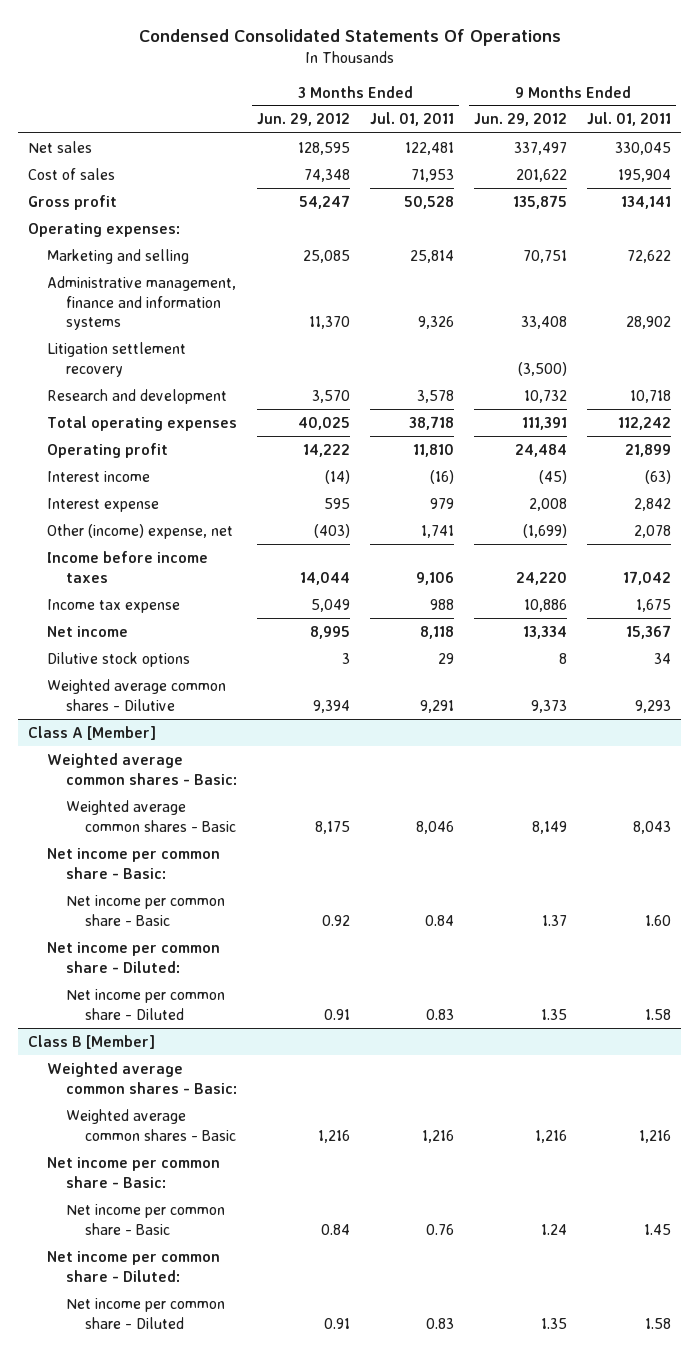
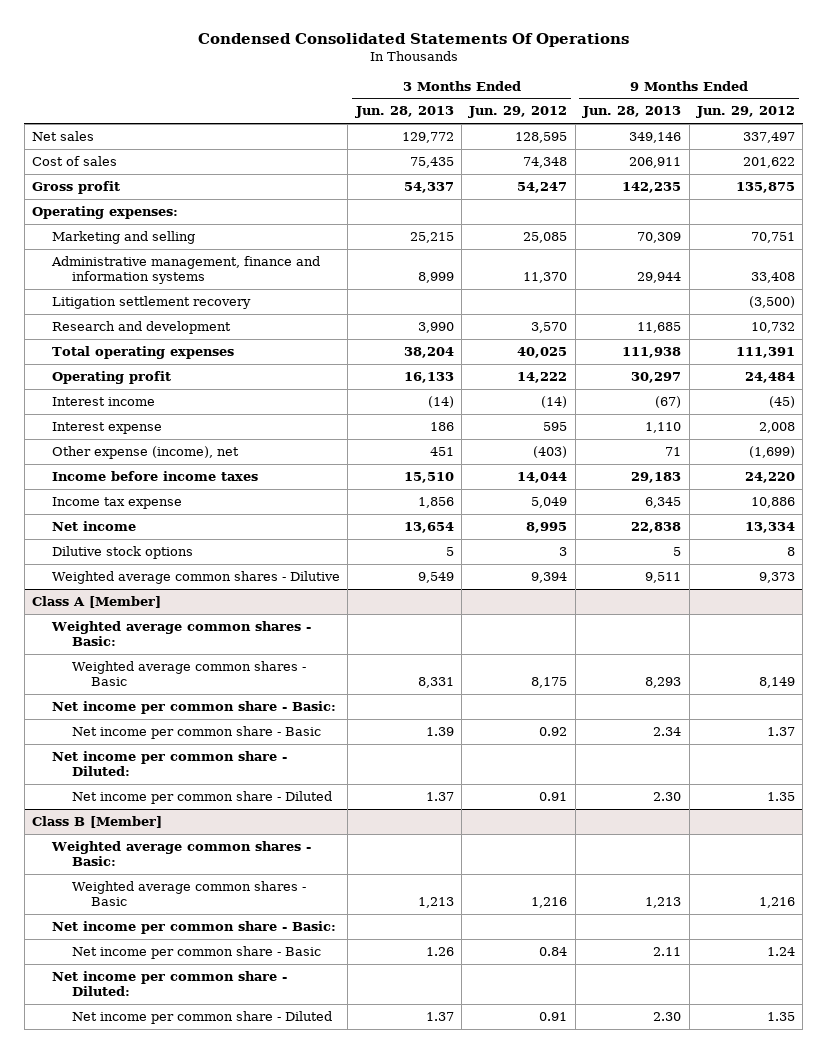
[370,112,455,127] Jul. 01, 2011 -> none
[587,112,672,127] Jul. 01, 2011 -> none
none -> [354,106,454,119] Jun. 28, 2013
none -> [582,106,682,119] Jun. 28, 2013
[46,523,233,539] Other (income) expense, net -> [51,446,239,460] Other expense (income), net

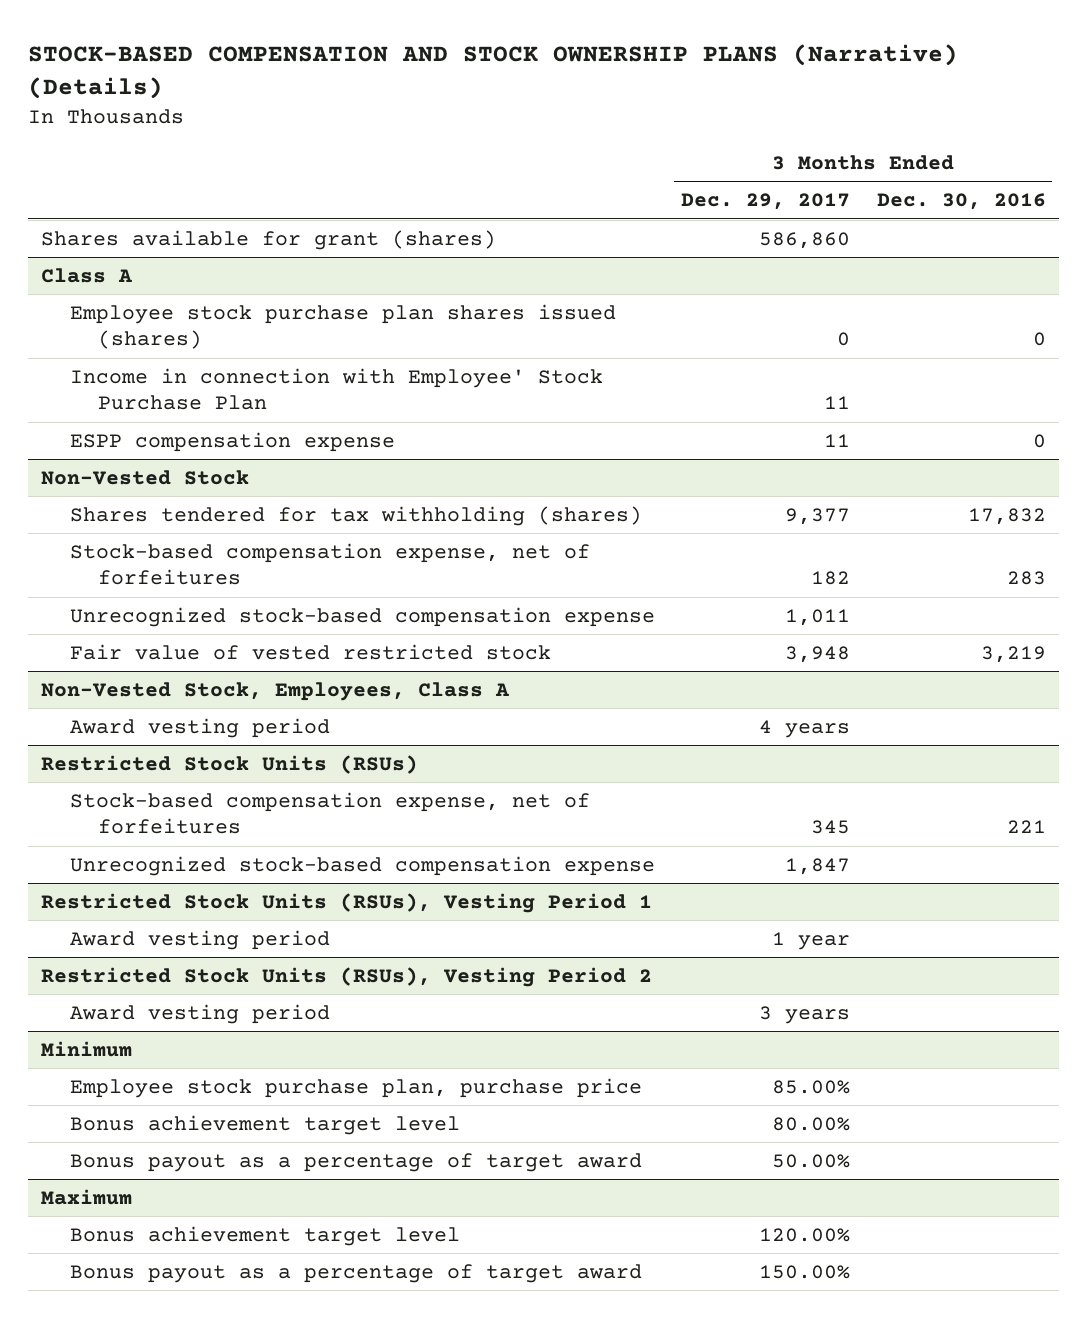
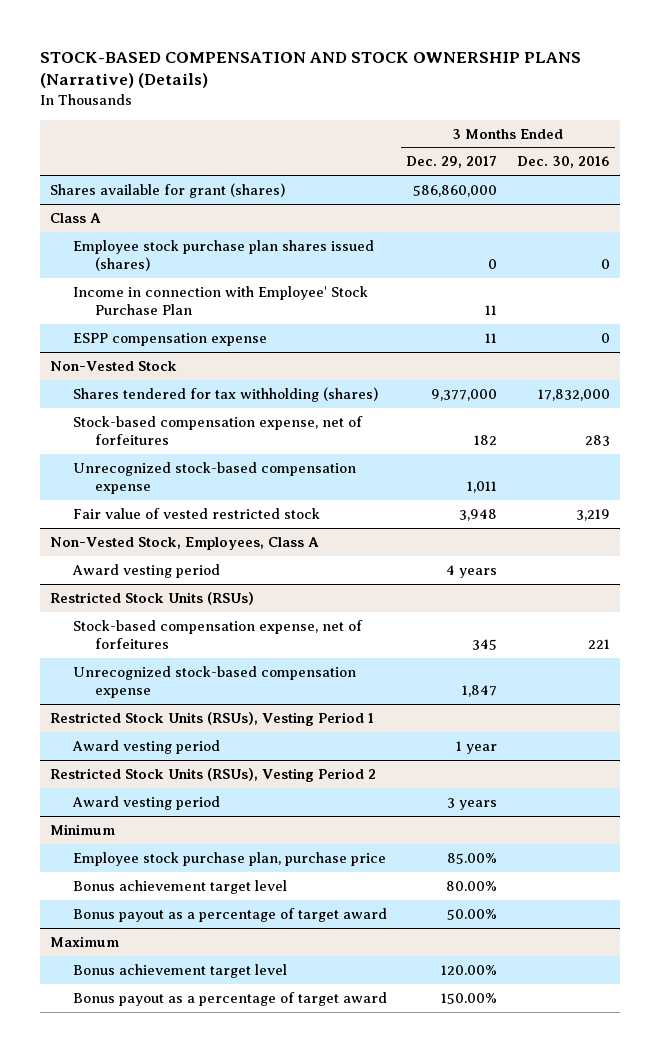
[759,231,851,249] 586,860 -> [413,184,498,197] 586,860,000
[785,507,851,525] 9,377 -> [431,388,498,401] 9,377,000
[967,507,1046,525] 17,832 -> [538,388,611,401] 17,832,000

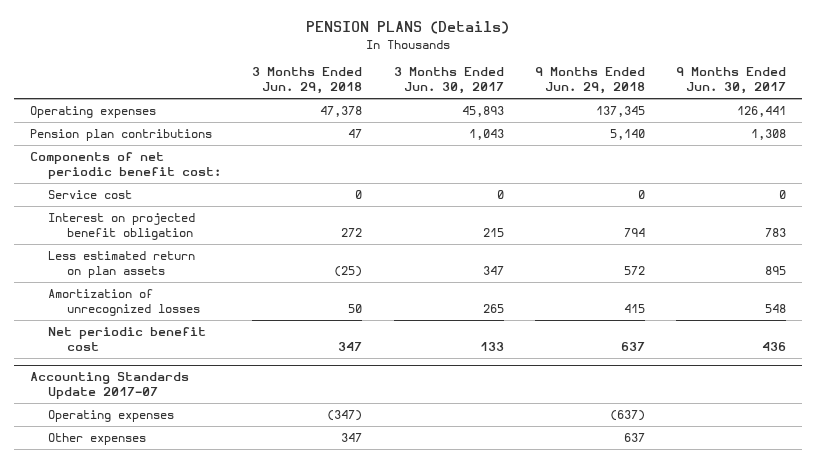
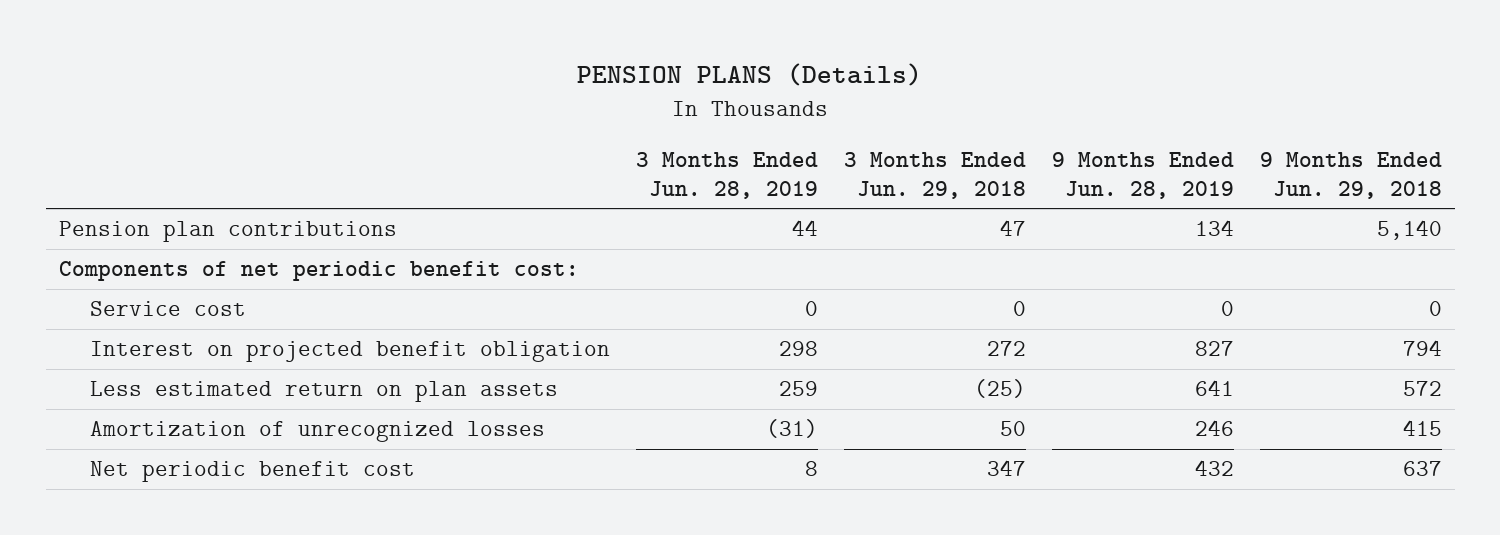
[393,67,504,95] 3 Months Ended Jun. 30, 2017 -> none
[676,67,787,95] 9 Months Ended Jun. 30, 2017 -> none
none -> [635,152,818,199] 3 Months Ended Jun. 28, 2019
none -> [1051,152,1234,199] 9 Months Ended Jun. 28, 2019
[29,105,156,118] Operating expenses -> none
[29,372,189,400] Accounting Standards Update 2017-07 -> none
[48,409,175,422] Operating expenses -> none
[48,432,147,445] Other expenses -> none

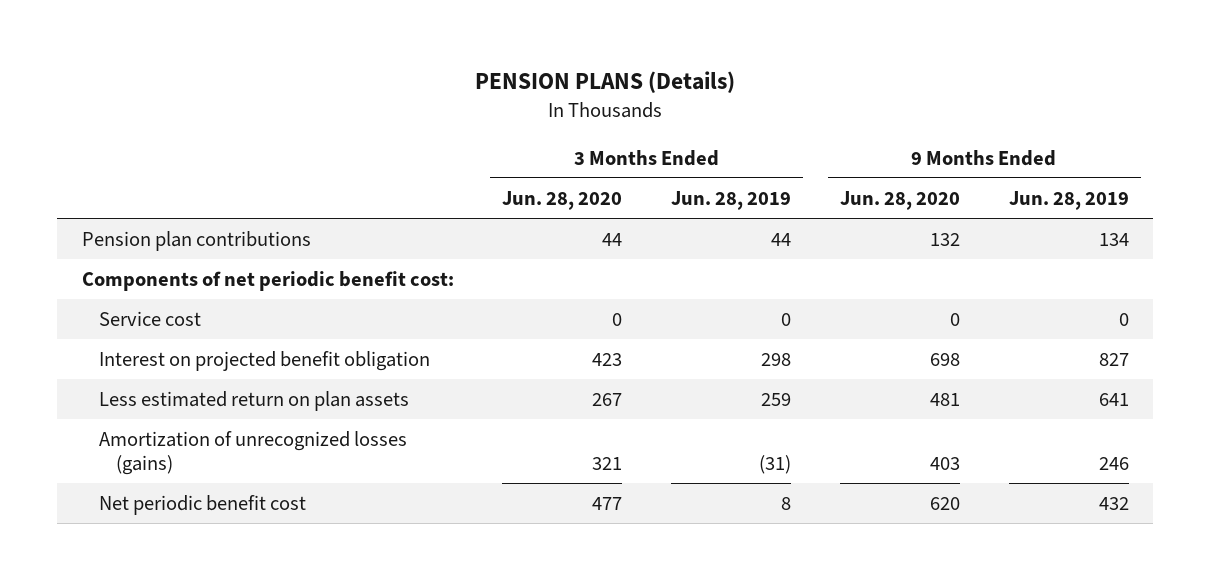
[843,152,1026,199] 3 Months Ended Jun. 29, 2018 -> none
[1259,152,1442,199] 9 Months Ended Jun. 29, 2018 -> none
none -> [502,190,623,210] Jun. 28, 2020
none -> [840,190,961,210] Jun. 28, 2020
[89,421,545,443] Amortization of unrecognized losses -> [98,430,407,475] Amortization of unrecognized losses (gains)

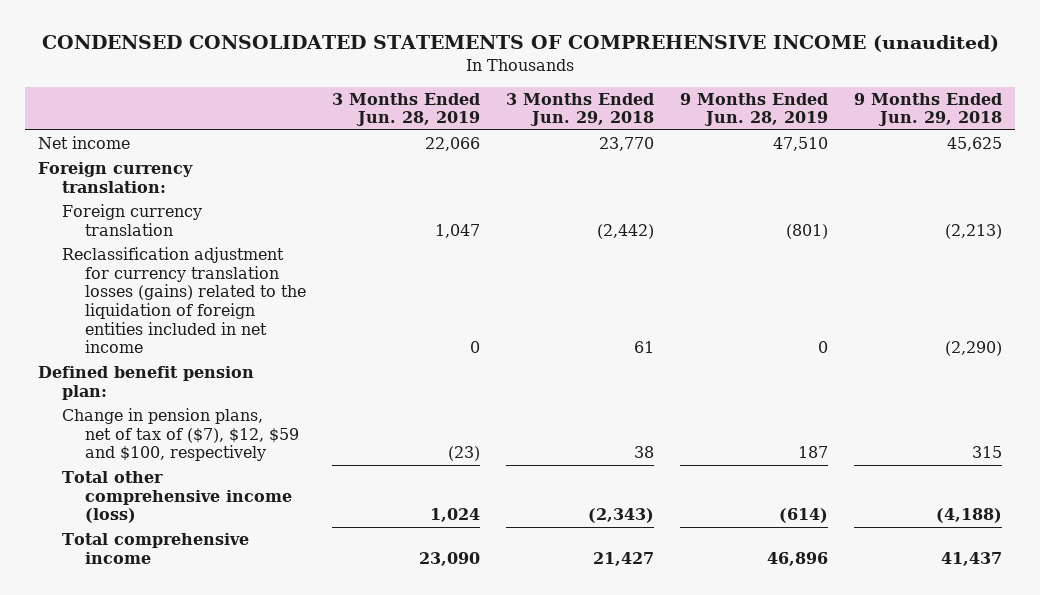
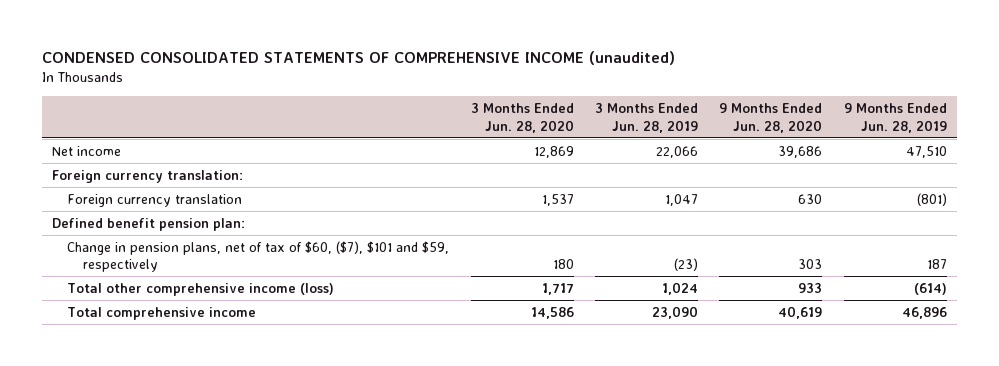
[506,92,655,127] 3 Months Ended Jun. 29, 2018 -> none
[854,92,1003,127] 9 Months Ended Jun. 29, 2018 -> none
none -> [470,103,574,133] 3 Months Ended Jun. 28, 2020
none -> [719,103,823,133] 9 Months Ended Jun. 28, 2020
[61,247,307,354] Reclassification adjustment for currency translation losses (gains) related to the liquidation of foreign entities included in net income -> none
[61,408,300,462] Change in pension plans, net of tax of ($7), $12, $59 and $100, respectively -> [67,240,450,273] Change in pension plans, net of tax of $60, ($7), $101 and $59, respectively

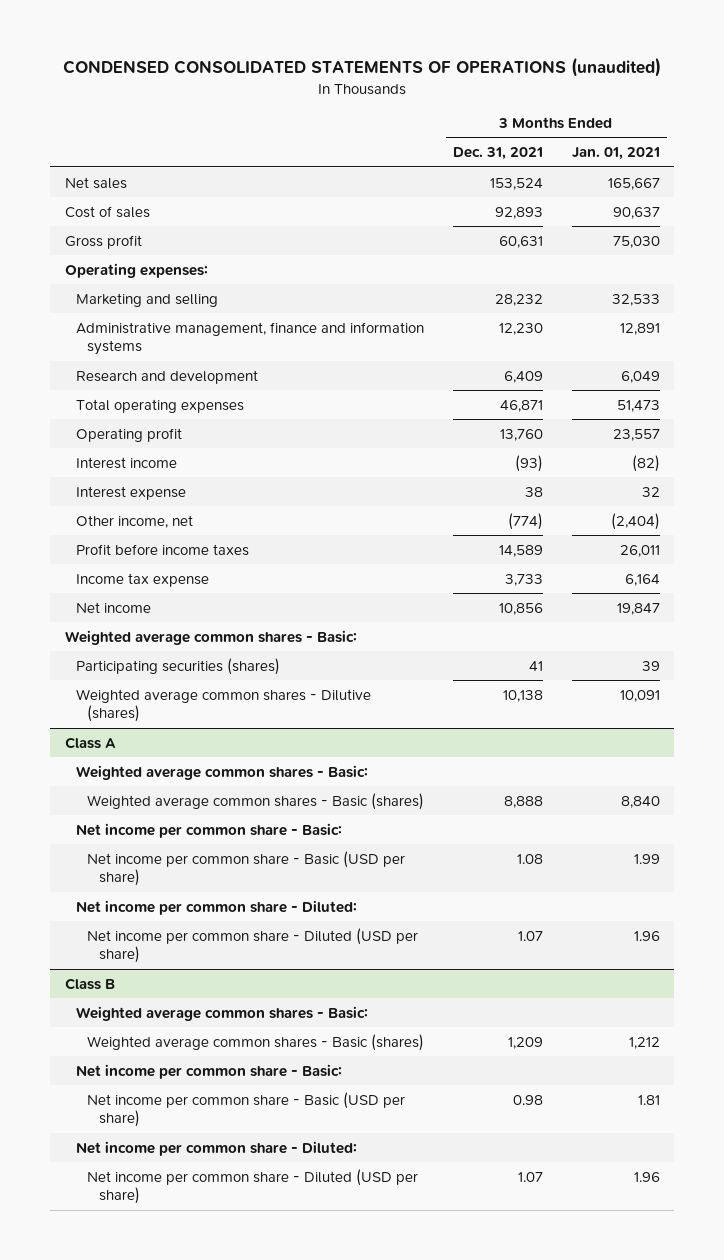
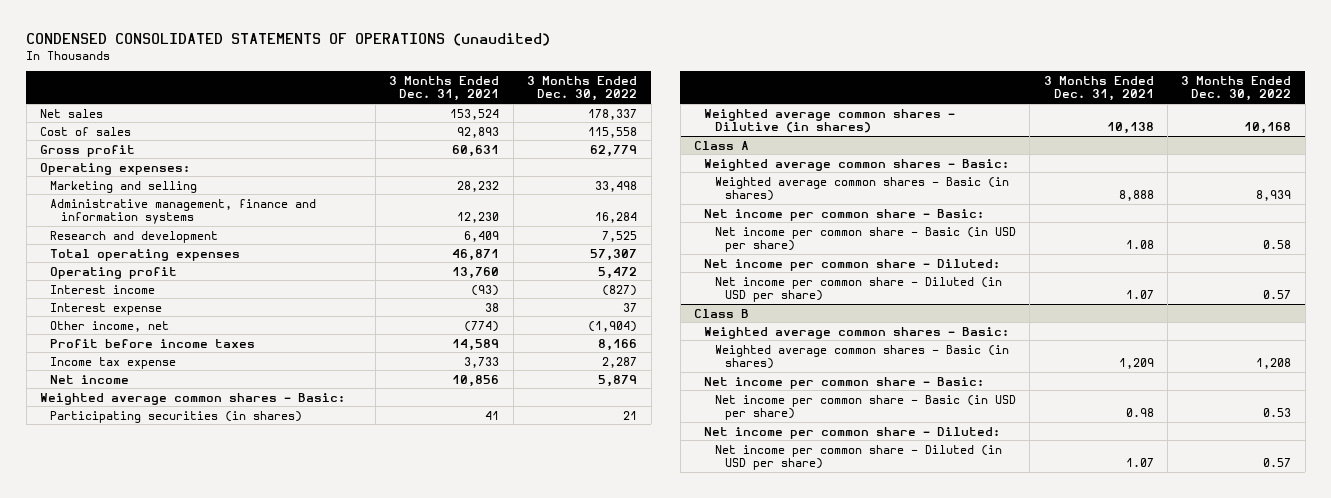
[571,147,660,161] Jan. 01, 2021 -> none
none -> [527,75,638,102] 3 Months Ended Dec. 30, 2022
[75,657,280,675] Participating securities (shares) -> [50,410,303,423] Participating securities (in shares)
[75,688,371,723] Weighted average common shares - Dilutive (shares) -> [704,108,956,134] Weighted average common shares - Dilutive (in shares)
[87,792,425,810] Weighted average common shares - Basic (shares) -> [714,176,1009,202] Weighted average common shares - Basic (in shares)
[87,850,406,887] Net income per common share - Basic (USD per share) -> [714,226,1016,253] Net income per common share - Basic (in USD per share)
[87,927,419,964] Net income per common share - Diluted (USD per share) -> [714,276,1002,303] Net income per common share - Diluted (in USD per share)
[87,1033,425,1051] Weighted average common shares - Basic (shares) -> [714,344,1009,370] Weighted average common shares - Basic (in shares)
[87,1091,406,1128] Net income per common share - Basic (USD per share) -> [714,394,1016,421] Net income per common share - Basic (in USD per share)
[87,1168,419,1205] Net income per common share - Diluted (USD per share) -> [714,444,1002,471] Net income per common share - Diluted (in USD per share)

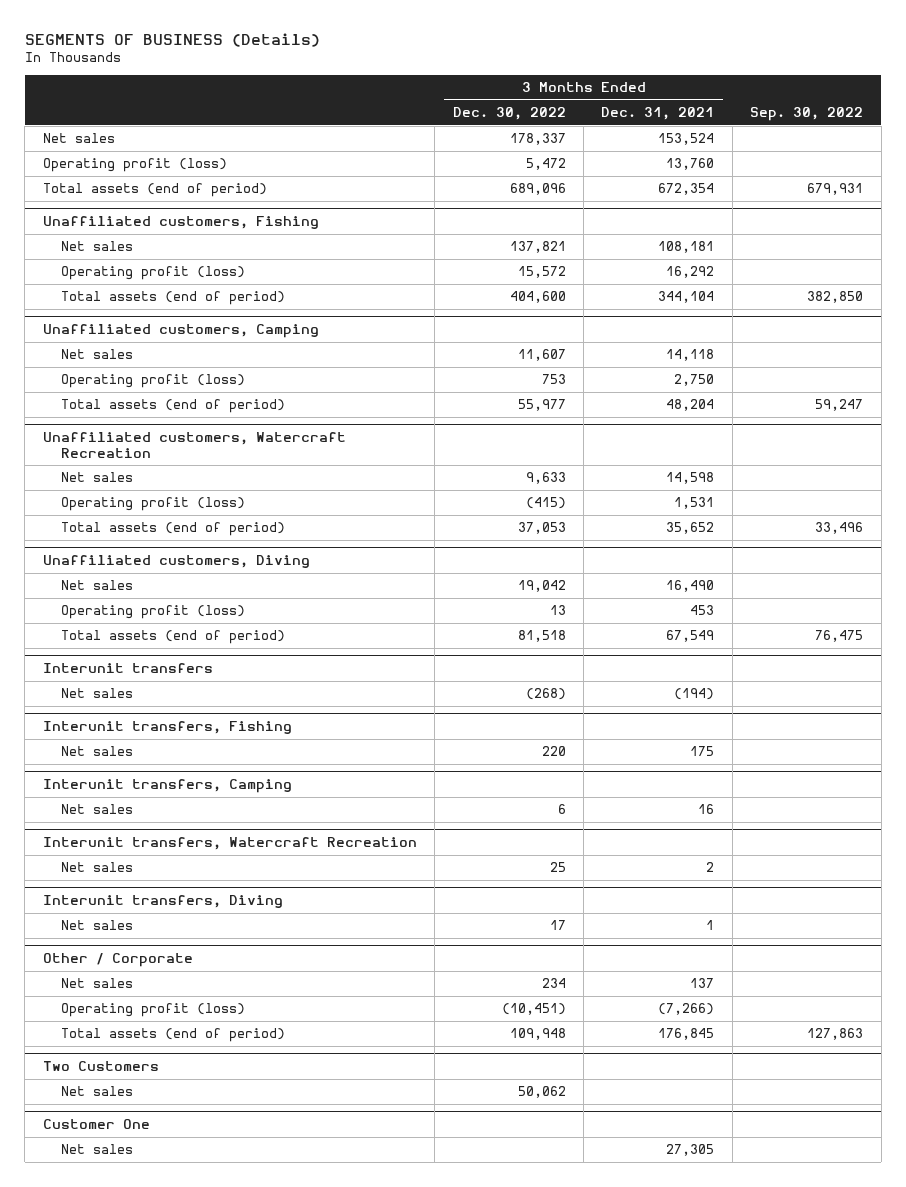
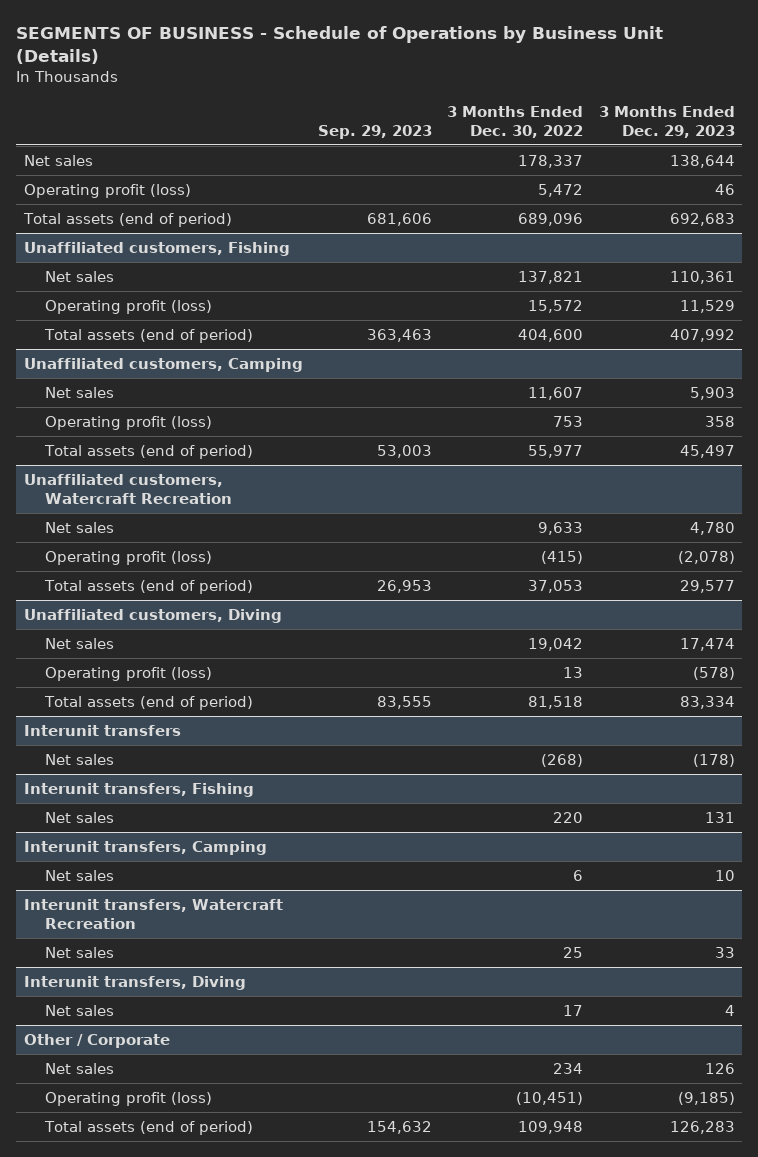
[24,32,320,47] SEGMENTS OF BUSINESS (Details) -> [15,25,663,64] SEGMENTS OF BUSINESS - Schedule of Operations by Business Unit (Details)
[601,106,715,120] Dec. 31, 2021 -> none
[750,106,864,121] Sep. 30, 2022 -> none
none -> [317,124,432,139] Sep. 29, 2023
none -> [598,105,735,138] 3 Months Ended Dec. 29, 2023
[42,1061,159,1072] Two Customers -> none
[60,1086,133,1097] Net sales -> none
[42,1119,150,1130] Customer One -> none
[60,1144,133,1155] Net sales -> none

